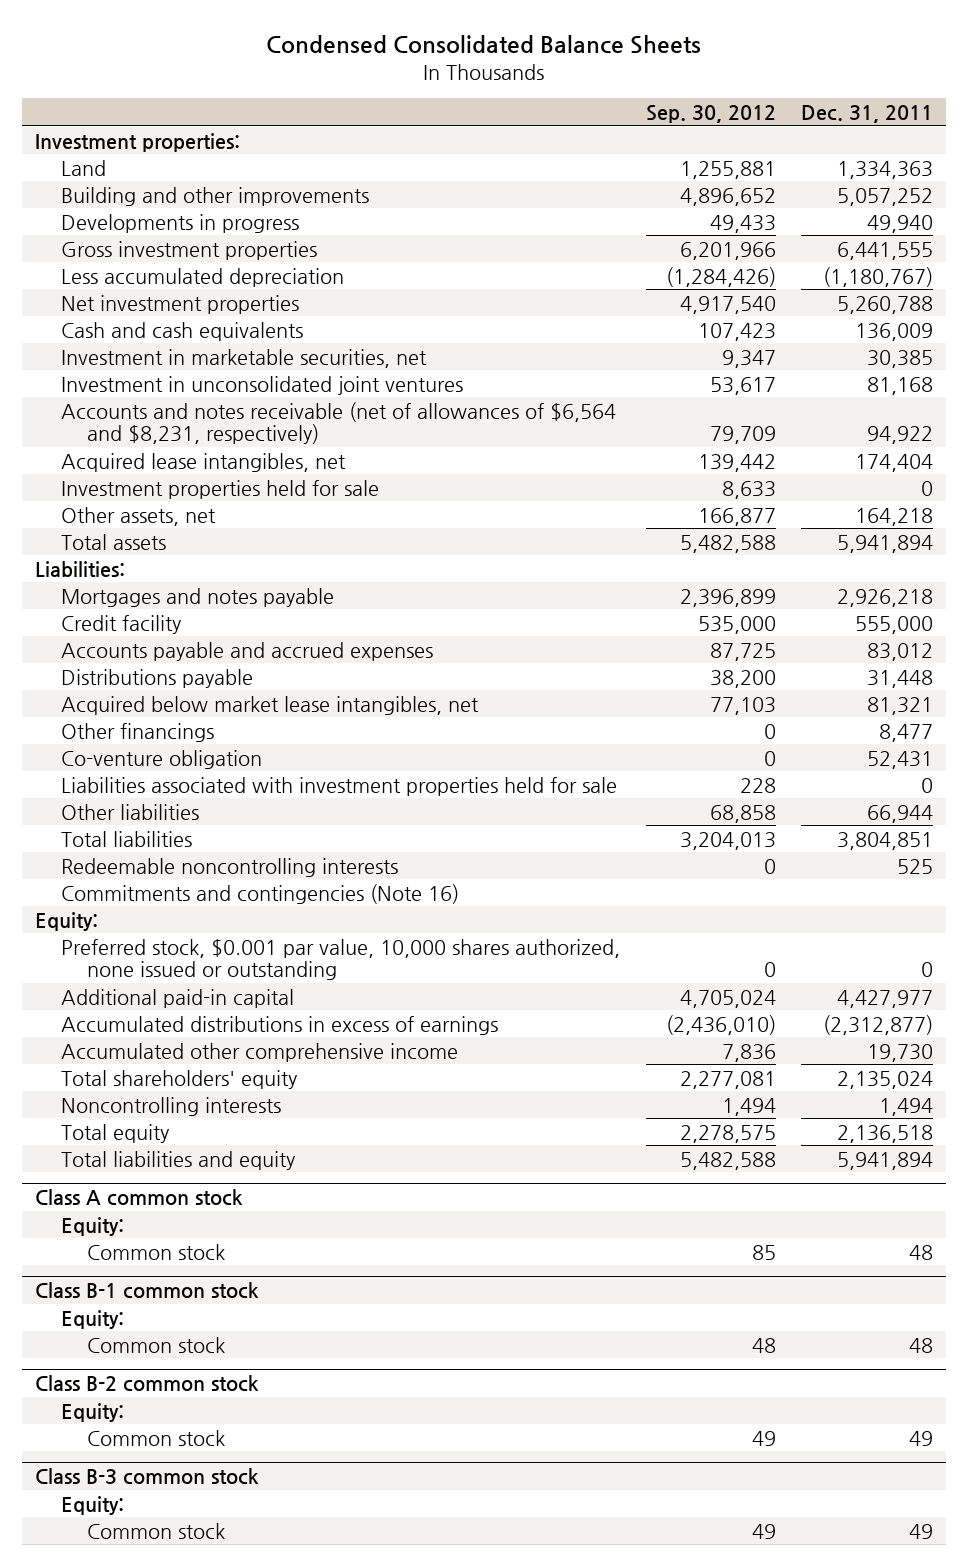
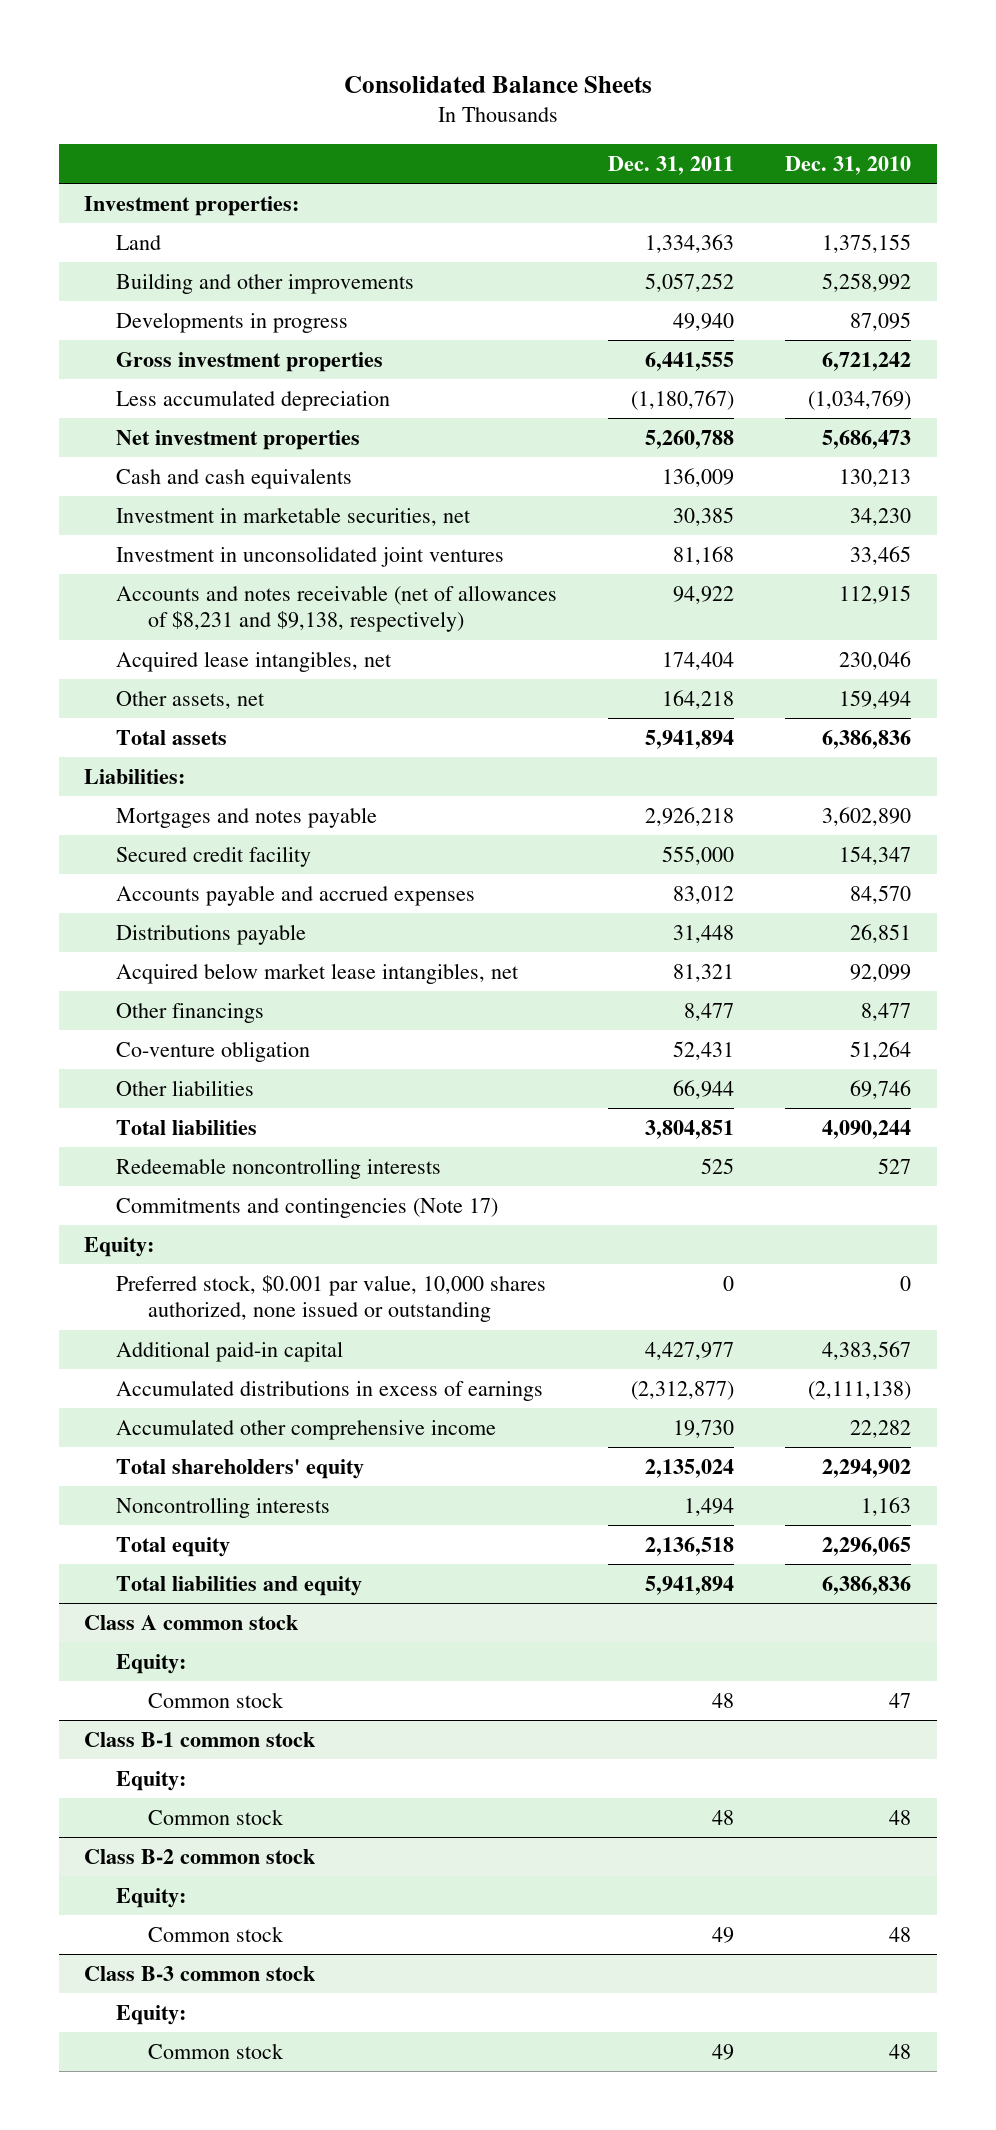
[266,35,702,55] Condensed Consolidated Balance Sheets -> [343,75,652,93] Consolidated Balance Sheets
[645,104,776,123] Sep. 30, 2012 -> none
none -> [785,156,912,176] Dec. 31, 2010
[61,401,617,445] Accounts and notes receivable (net of allowances of $6,564 and $8,231, respectively) -> [116,584,558,633] Accounts and notes receivable (net of allowances of $8,231 and $9,138, respectively)
[61,479,380,499] Investment properties held for sale -> none
[61,614,183,634] Credit facility -> [116,845,312,867] Secured credit facility
[61,776,618,796] Liabilities associated with investment properties held for sale -> none
[61,883,460,904] Commitments and contingencies (Note 16) -> [116,1197,499,1218] Commitments and contingencies (Note 17)

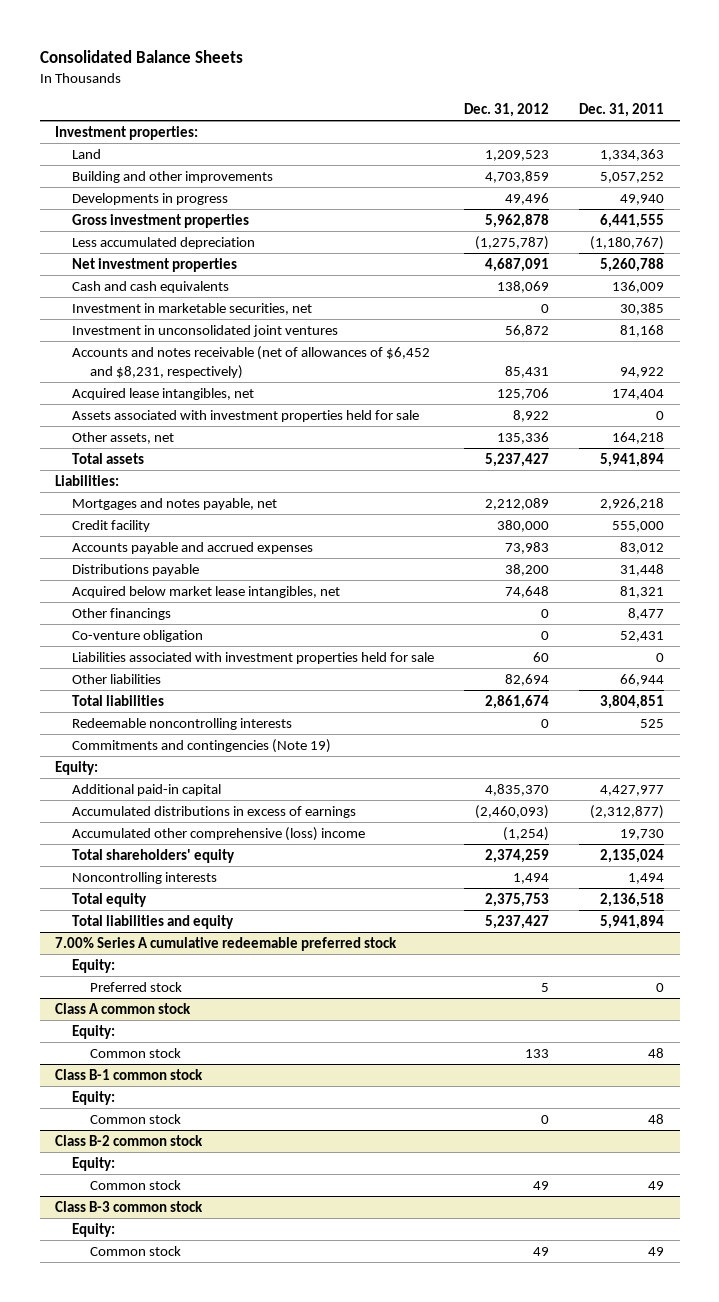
[785,156,912,176] Dec. 31, 2010 -> none
none -> [464,102,550,117] Dec. 31, 2012
[116,584,558,633] Accounts and notes receivable (net of allowances of $8,231 and $9,138, respectively) -> [72,345,431,379] Accounts and notes receivable (net of allowances of $6,452 and $8,231, respectively)
none -> [72,409,420,422] Assets associated with investment properties held for sale
[116,806,378,828] Mortgages and notes payable -> [72,497,278,510] Mortgages and notes payable, net
[116,845,312,867] Secured credit facility -> [72,519,151,532] Credit facility
none -> [72,651,435,664] Liabilities associated with investment properties held for sale
[116,1197,499,1218] Commitments and contingencies (Note 17) -> [72,738,332,753] Commitments and contingencies (Note 19)
[116,1274,547,1323] Preferred stock, $0.001 par value, 10,000 shares authorized, none issued or outstanding -> none
[116,1418,497,1440] Accumulated other comprehensive income -> [72,826,366,841] Accumulated other comprehensive (loss) income
none -> [54,936,397,951] 7.00% Series A cumulative redeemable preferred stock
none -> [72,958,116,973] Equity:
none -> [90,981,183,992] Preferred stock

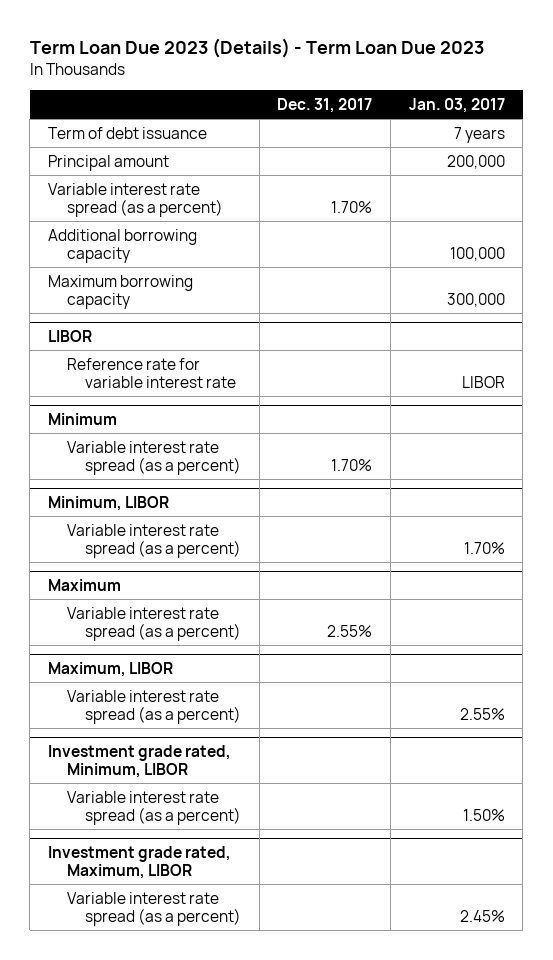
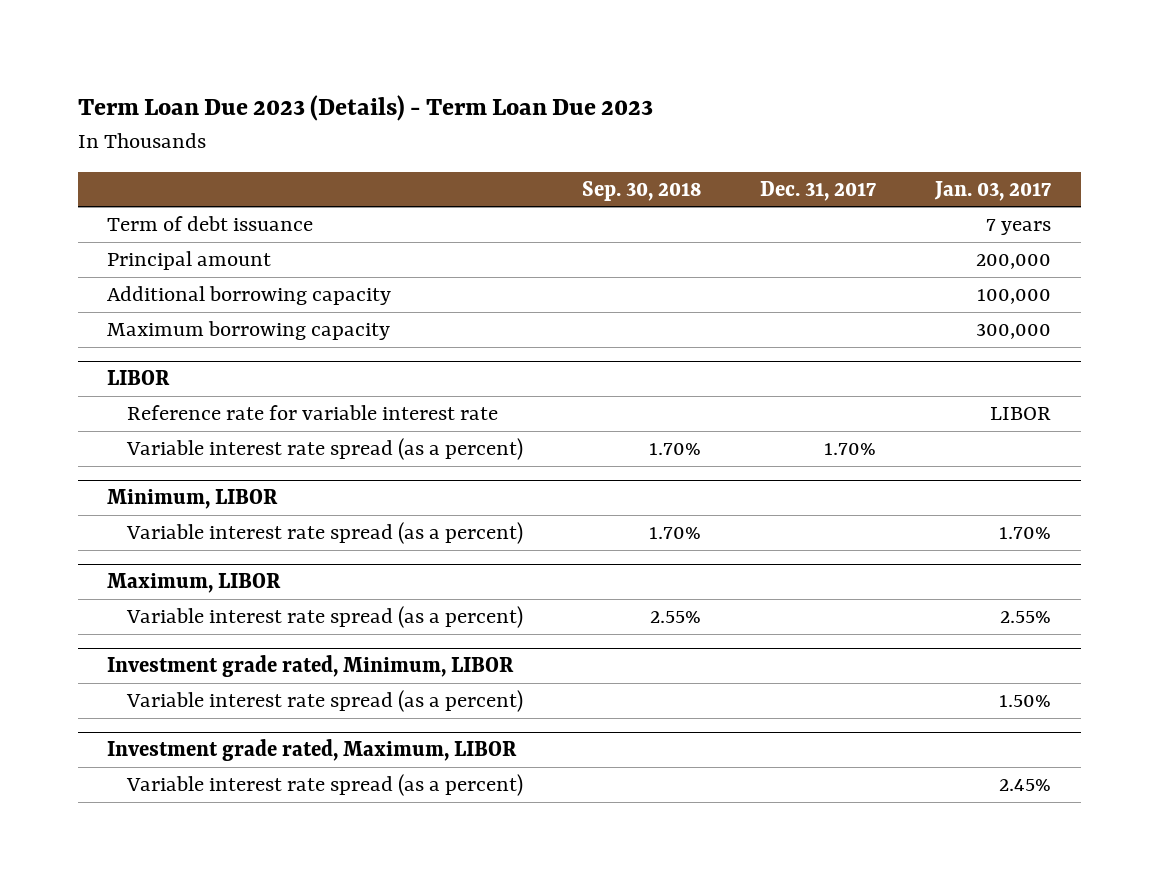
none -> [581,180,701,201] Sep. 30, 2018
[47,182,223,217] Variable interest rate spread (as a percent) -> none
[47,412,117,425] Minimum -> none
[47,578,121,591] Maximum -> none
[66,606,242,641] Variable interest rate spread (as a percent) -> none

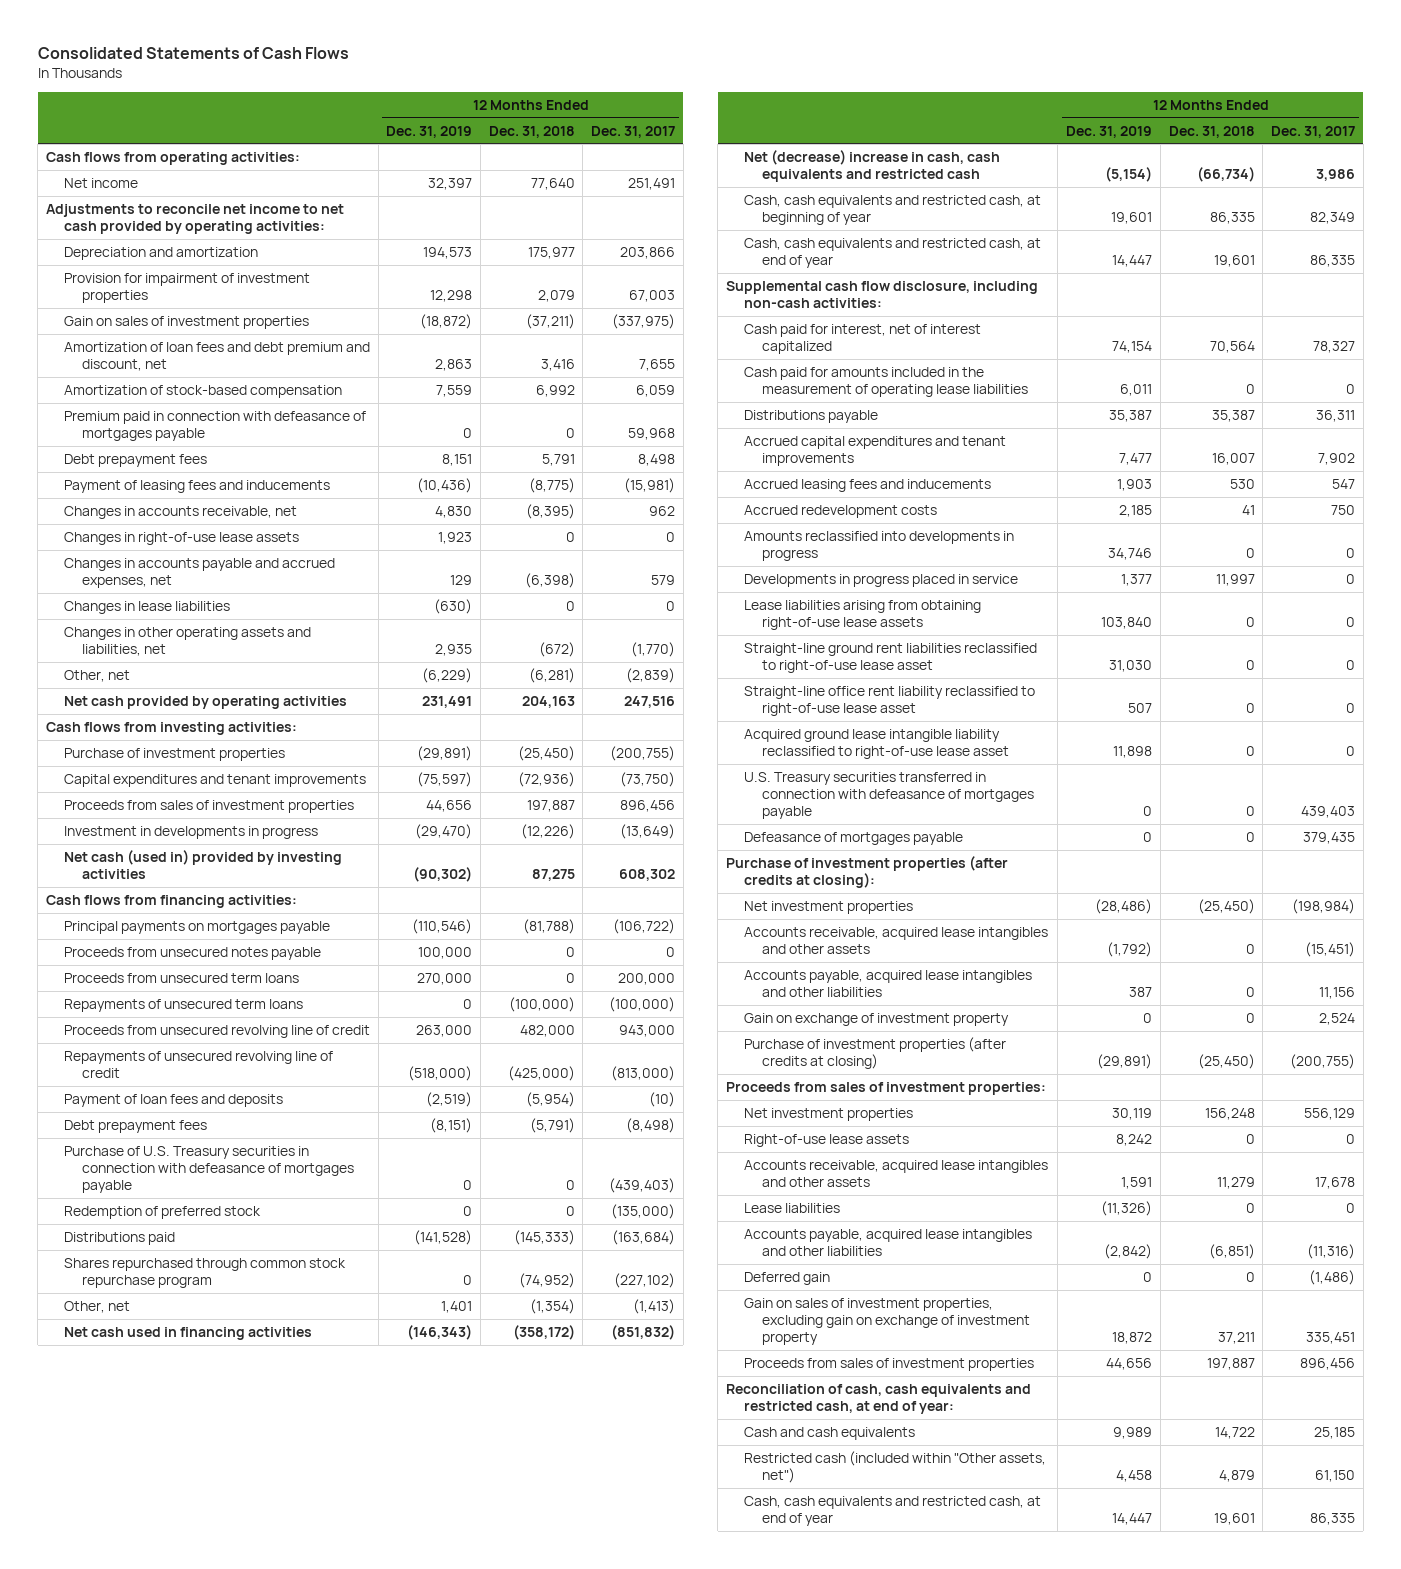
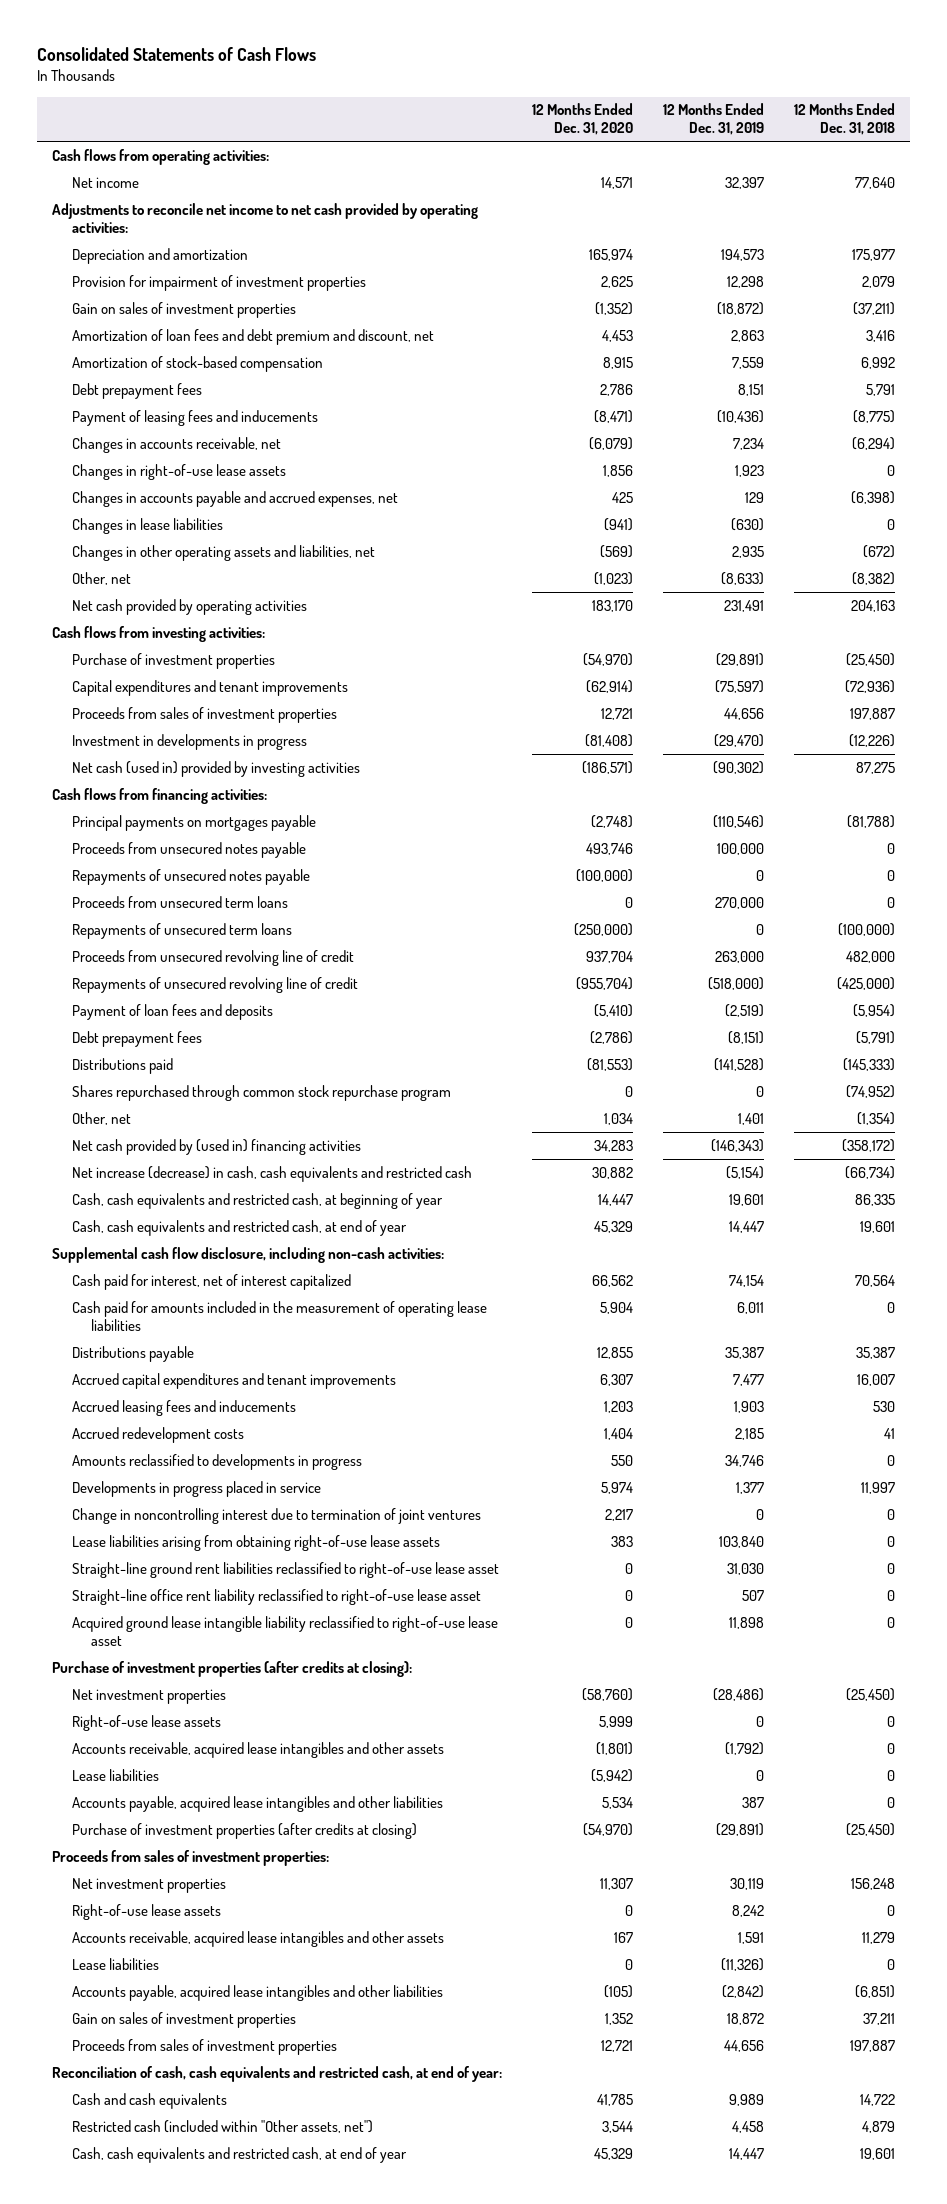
[591,125,676,138] Dec. 31, 2017 -> none
none -> [532,103,634,136] 12 Months Ended Dec. 31, 2020
[63,410,366,442] Premium paid in connection with defeasance of mortgages payable -> none
[435,505,473,518] 4,830 -> [732,437,764,450] 7,234
[525,503,575,519] (8,395) -> [851,436,895,450] (6,294)
[422,667,473,683] (6,229) -> [720,571,764,585] (8,633)
[528,667,575,683] (6,281) -> [851,571,895,585] (8,382)
none -> [71,868,310,885] Repayments of unsecured notes payable
[63,1145,354,1194] Purchase of U.S. Treasury securities in connection with defeasance of mortgages payable -> none
[63,1205,261,1219] Redemption of preferred stock -> none
[63,1326,312,1340] Net cash used in financing activities -> [71,1138,361,1155] Net cash provided by (used in) financing activities
[743,149,1000,183] Net (decrease) increase in cash, cash equivalents and restricted cash -> [71,1165,472,1182] Net increase (decrease) in cash, cash equivalents and restricted cash
[743,530,1014,562] Amounts reclassified into developments in progress -> [71,1453,362,1470] Amounts reclassified to developments in progress
none -> [71,1507,481,1524] Change in noncontrolling interest due to termination of joint ventures
[743,771,1034,820] U.S. Treasury securities transferred in connection with defeasance of mortgages payable -> none
[743,831,963,845] Defeasance of mortgages payable -> none
none -> [71,1714,221,1731] Right-of-use lease assets
none -> [71,1768,159,1781] Lease liabilities
[743,1012,1009,1026] Gain on exchange of investment property -> none
[743,1271,830,1285] Deferred gain -> none
[743,1297,1030,1346] Gain on sales of investment properties, excluding gain on exchange of investment property -> [71,2011,296,2028] Gain on sales of investment properties

